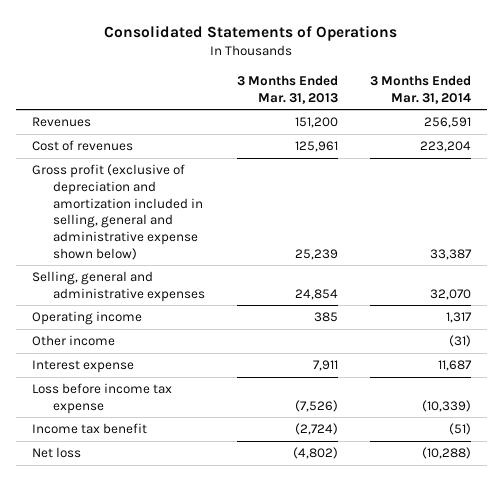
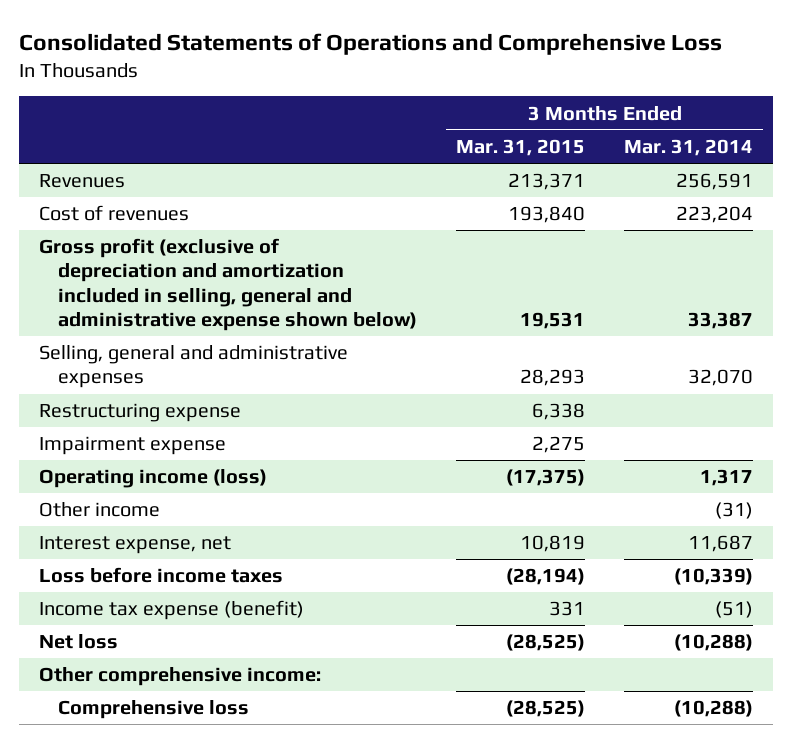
[104,24,398,41] Consolidated Statements of Operations -> [19,32,723,55] Consolidated Statements of Operations and Comprehensive Loss
[237,75,339,104] 3 Months Ended Mar. 31, 2013 -> none
none -> [456,139,586,157] Mar. 31, 2015
none -> [38,403,241,423] Restructuring expense
none -> [38,436,226,456] Impairment expense
[31,311,142,326] Operating income -> [38,469,267,489] Operating income (loss)
[31,360,134,374] Interest expense -> [38,536,231,555] Interest expense, net
[31,383,172,414] Loss before income tax expense -> [38,567,283,584] Loss before income taxes
[31,423,147,435] Income tax benefit -> [38,600,304,621] Income tax expense (benefit)
none -> [38,667,321,687] Other comprehensive income:
none -> [57,700,249,720] Comprehensive loss

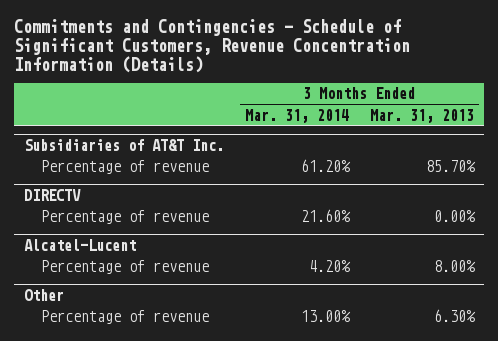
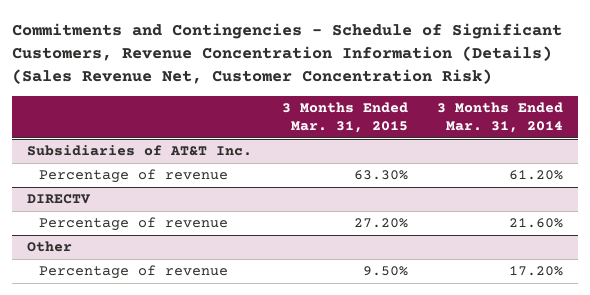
[13,18,410,73] Commitments and Contingencies - Schedule of Significant Customers, Revenue Concentration Information (Details) -> [11,22,562,84] Commitments and Contingencies - Schedule of Significant Customers, Revenue Concentration Information (Details) (Sales Revenue Net, Customer Concentration Risk)
[369,108,474,123] Mar. 31, 2013 -> none
none -> [281,101,408,133] 3 Months Ended Mar. 31, 2015
[24,238,137,251] Alcatel-Lucent -> none
[40,260,209,275] Percentage of revenue -> none
[300,310,351,323] 13.00% -> [509,266,564,277] 17.20%

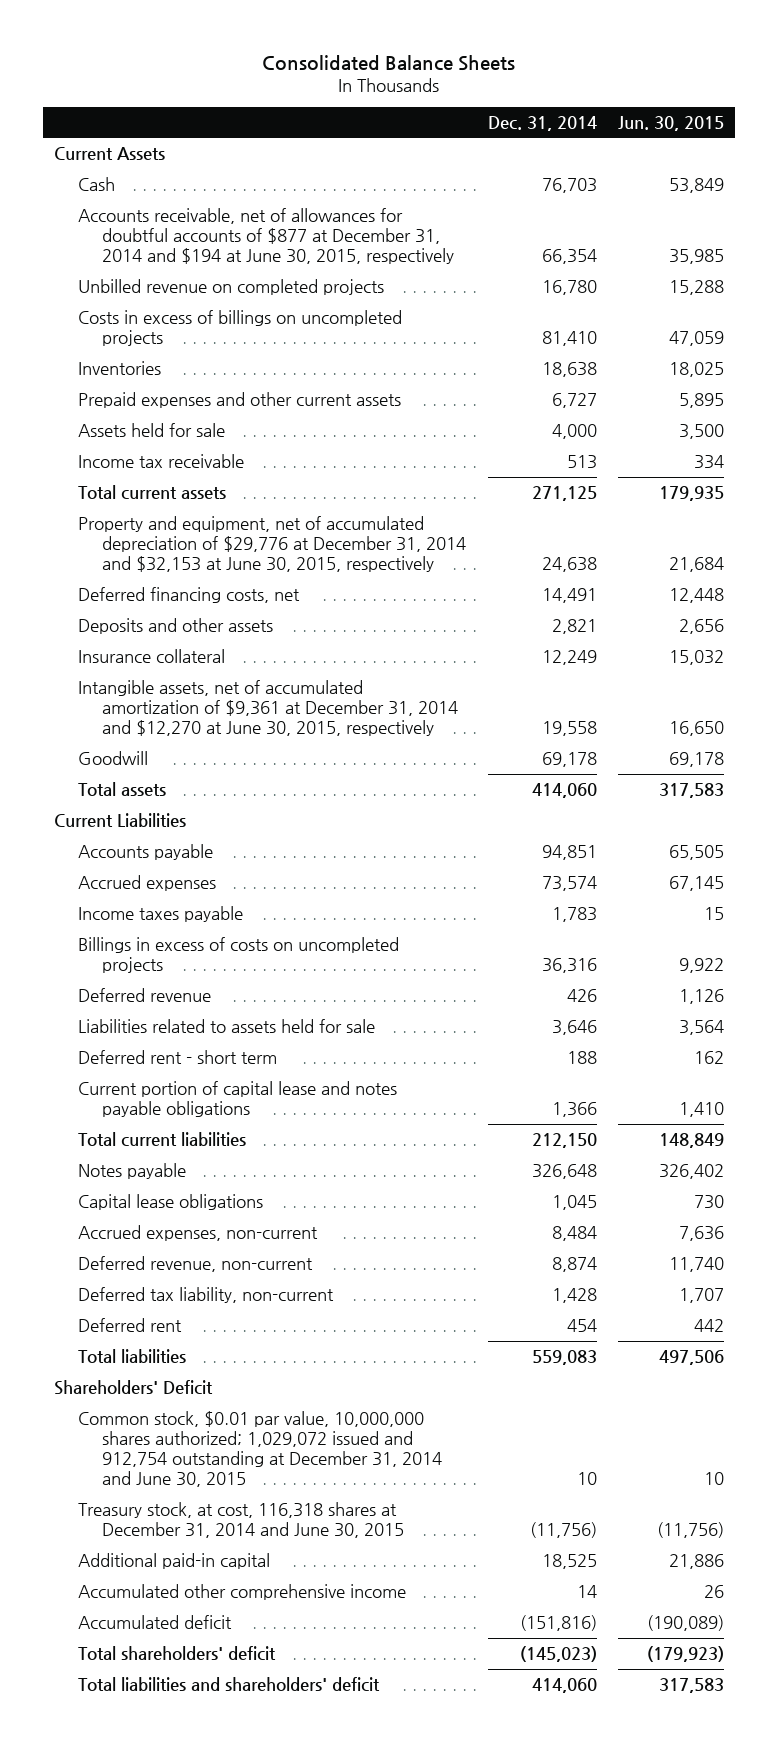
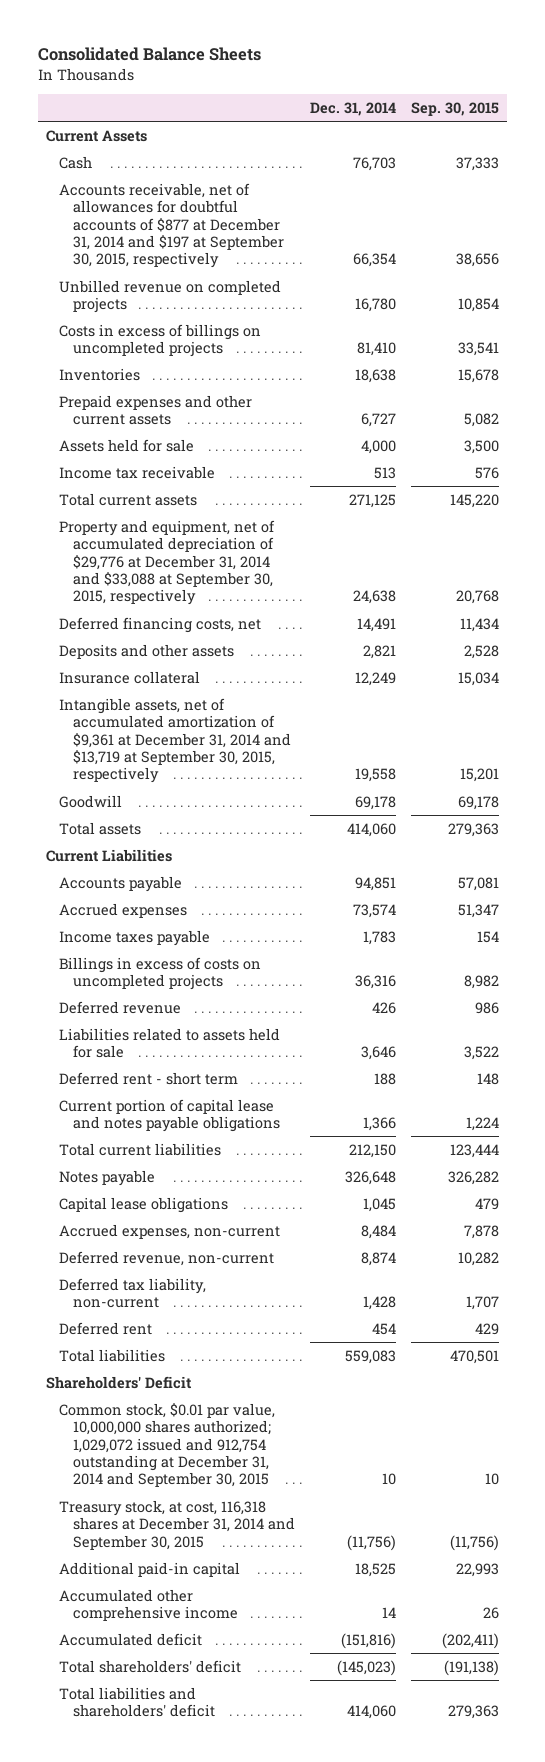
[617,115,724,131] Jun. 30, 2015 -> none
none -> [411,101,500,116] Sep. 30, 2015
[78,207,455,265] Accounts receivable, net of allowances for doubtful accounts of $877 at December 31, 2014 and $194 at June 30, 2015, respectively -> [59,182,284,269] Accounts receivable, net of allowances for doubtful accounts of $877 at December 31, 2014 and $197 at September 30, 2015, respectively
[78,515,467,573] Property and equipment, net of accumulated depreciation of $29,776 at December 31, 2014 and $32,153 at June 30, 2015, respectively -> [59,519,276,606] Property and equipment, net of accumulated depreciation of $29,776 at December 31, 2014 and $33,088 at September 30, 2015, respectively
[78,679,459,737] Intangible assets, net of accumulated amortization of $9,361 at December 31, 2014 and $12,270 at June 30, 2015, respectively -> [59,697,291,784] Intangible assets, net of accumulated amortization of $9,361 at December 31, 2014 and $13,719 at September 30, 2015, respectively
[78,1410,443,1488] Common stock, $0.01 par value, 10,000,000 shares authorized; 1,029,072 issued and 912,754 outstanding at December 31, 2014 and June 30, 2015 -> [59,1402,276,1488] Common stock, $0.01 par value, 10,000,000 shares authorized; 1,029,072 issued and 912,754 outstanding at December 31, 2014 and September 30, 2015
[78,1501,405,1539] Treasury stock, at cost, 116,318 shares at December 31, 2014 and June 30, 2015 -> [59,1499,295,1550] Treasury stock, at cost, 116,318 shares at December 31, 2014 and September 30, 2015

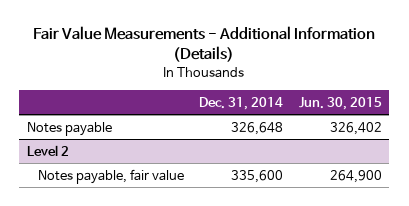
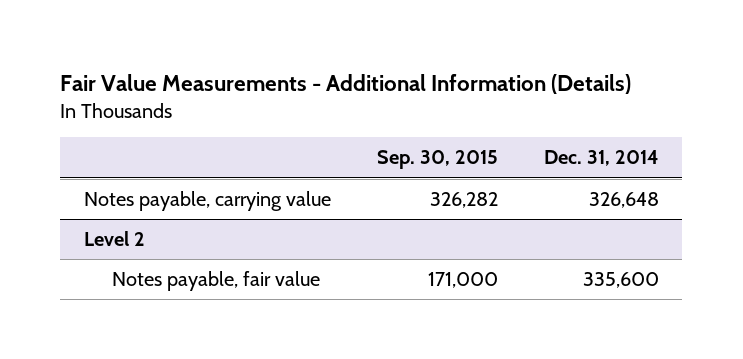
[298,96,382,110] Jun. 30, 2015 -> none
none -> [376,150,498,170] Sep. 30, 2015
[26,121,112,136] Notes payable -> [83,190,331,211] Notes payable, carrying value

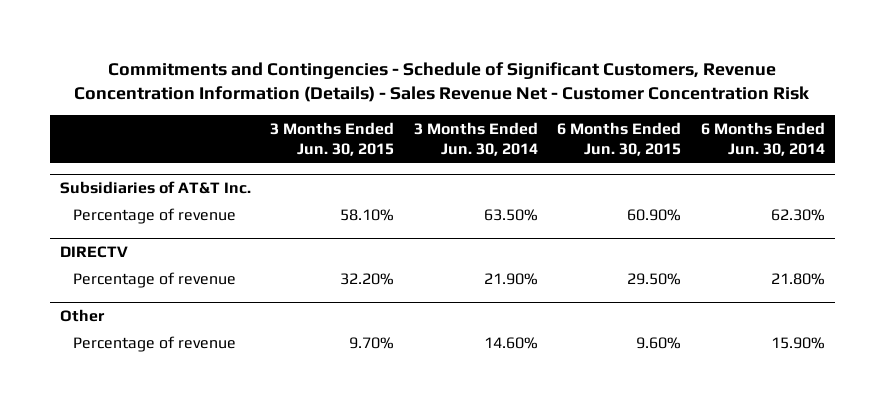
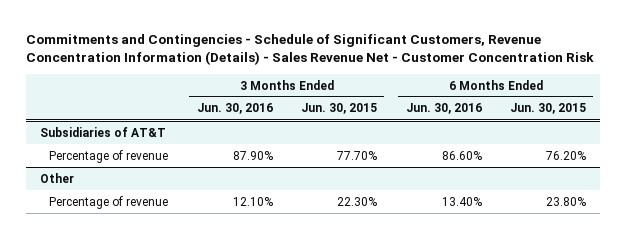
[413,121,538,157] 3 Months Ended Jun. 30, 2014 -> none
[700,121,825,157] 6 Months Ended Jun. 30, 2014 -> none
none -> [196,103,273,115] Jun. 30, 2016
none -> [405,103,482,115] Jun. 30, 2016
[59,245,128,258] DIRECTV -> none
[72,271,236,288] Percentage of revenue -> none
[59,180,251,194] Subsidiaries of AT&T Inc. -> [39,126,166,137] Subsidiaries of AT&T
[340,208,395,221] 58.10% -> [337,150,378,160] 77.70%
[627,208,682,221] 60.90% -> [545,150,586,160] 76.20%
[349,336,395,349] 9.70% -> [337,196,378,206] 22.30%
[636,336,682,349] 9.60% -> [545,196,586,206] 23.80%

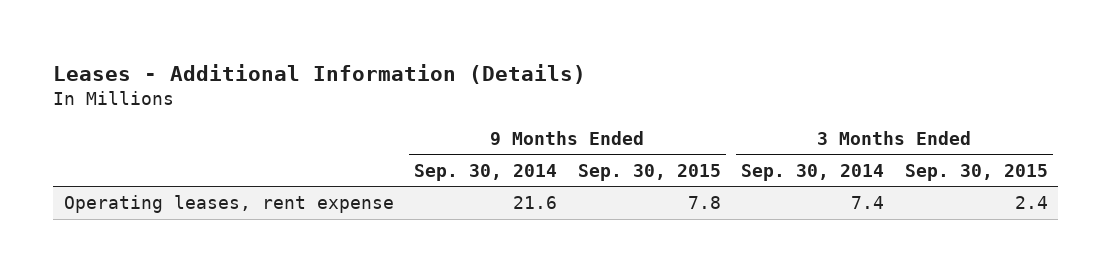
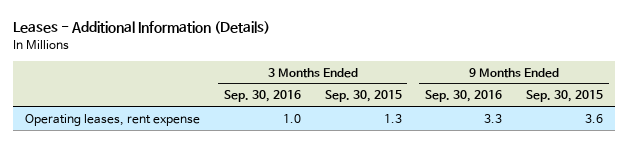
[414,163,558,181] Sep. 30, 2014 -> none
[741,163,885,181] Sep. 30, 2014 -> none
none -> [223,90,301,103] Sep. 30, 2016
none -> [425,90,503,103] Sep. 30, 2016
[687,196,721,210] 7.8 -> [585,113,604,123] 3.6
[1014,196,1048,210] 2.4 -> [383,113,402,123] 1.3

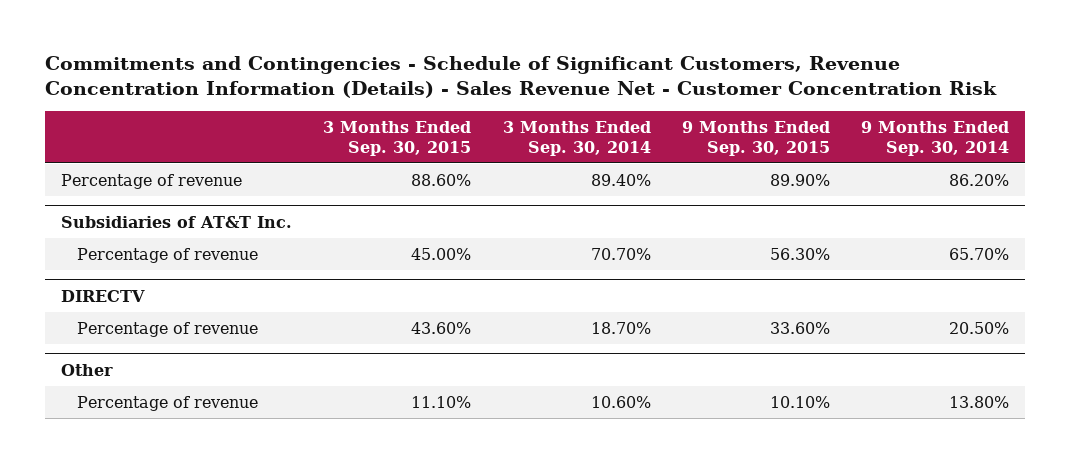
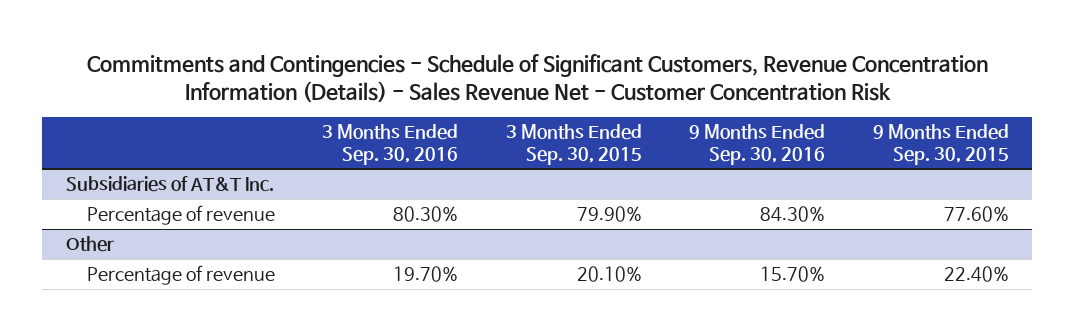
[502,120,651,156] 3 Months Ended Sep. 30, 2014 -> none
[861,120,1010,156] 9 Months Ended Sep. 30, 2014 -> none
none -> [322,124,459,165] 3 Months Ended Sep. 30, 2016
none -> [689,124,826,165] 9 Months Ended Sep. 30, 2016
[60,174,242,190] Percentage of revenue -> none
[60,289,145,302] DIRECTV -> none
[77,322,259,338] Percentage of revenue -> none
[411,248,472,261] 45.00% -> [576,206,642,223] 79.90%
[769,248,830,261] 56.30% -> [943,206,1009,223] 77.60%
[411,396,472,409] 11.10% -> [576,266,642,283] 20.10%
[769,396,830,409] 10.10% -> [943,266,1009,283] 22.40%

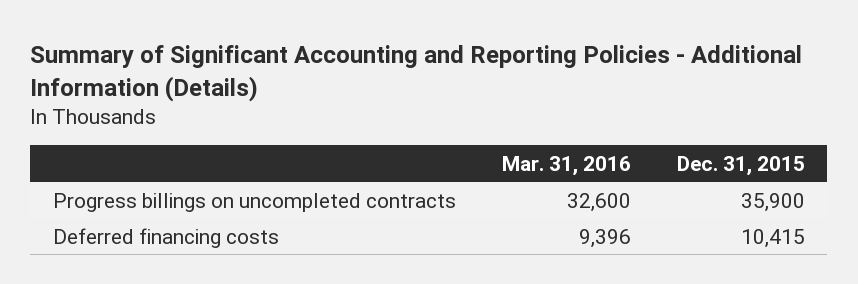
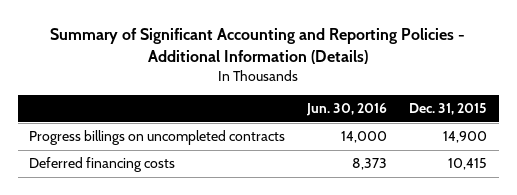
[501,155,631,176] Mar. 31, 2016 -> none
none -> [306,103,388,117] Jun. 30, 2016
[740,192,805,212] 35,900 -> [443,131,488,144] 14,900

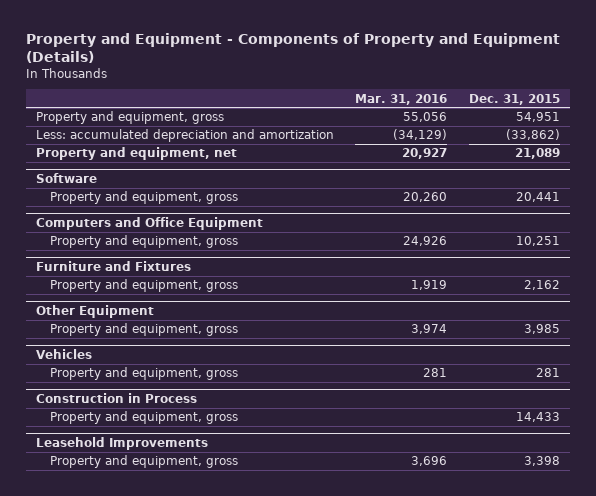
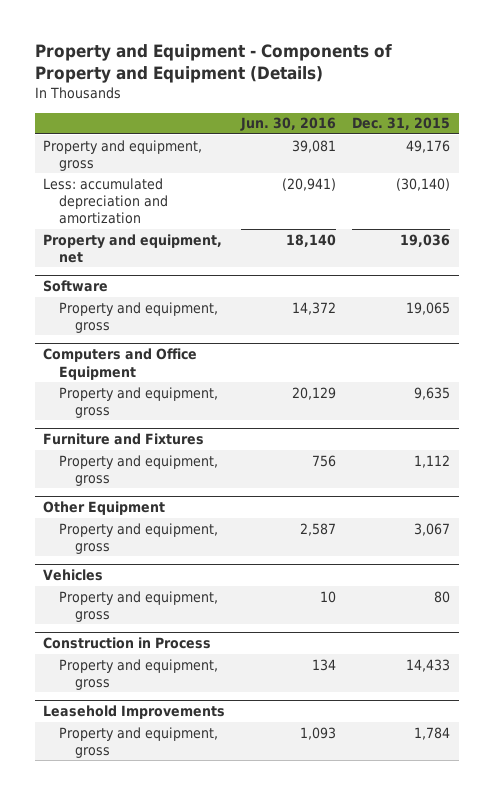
[355,93,448,105] Mar. 31, 2016 -> none
none -> [240,117,337,132] Jun. 30, 2016
[515,112,560,123] 54,951 -> [406,139,451,153] 49,176
[505,129,560,141] (33,862) -> [396,177,451,191] (30,140)
[514,148,560,160] 21,089 -> [400,233,451,247] 19,036
[515,192,560,203] 20,441 -> [406,301,451,315] 19,065
[515,236,560,247] 10,251 -> [414,386,451,400] 9,635
[523,280,560,291] 2,162 -> [414,454,451,468] 1,112
[523,324,560,335] 3,985 -> [414,522,451,536] 3,067
[535,368,560,378] 281 -> [434,590,451,603] 80
[523,456,560,467] 3,398 -> [414,726,451,740] 1,784

